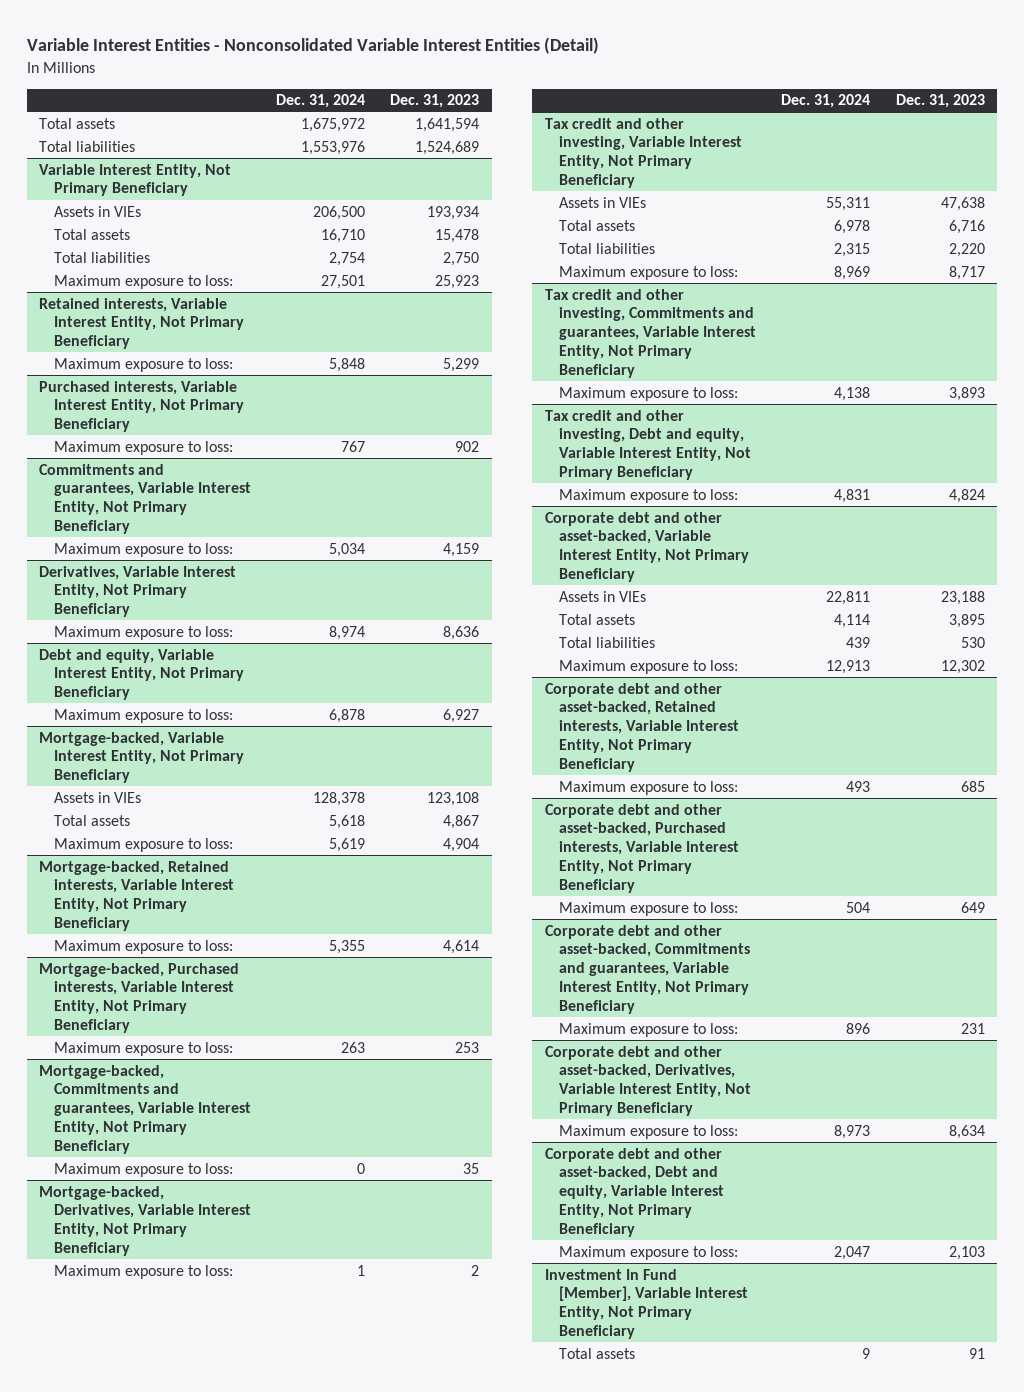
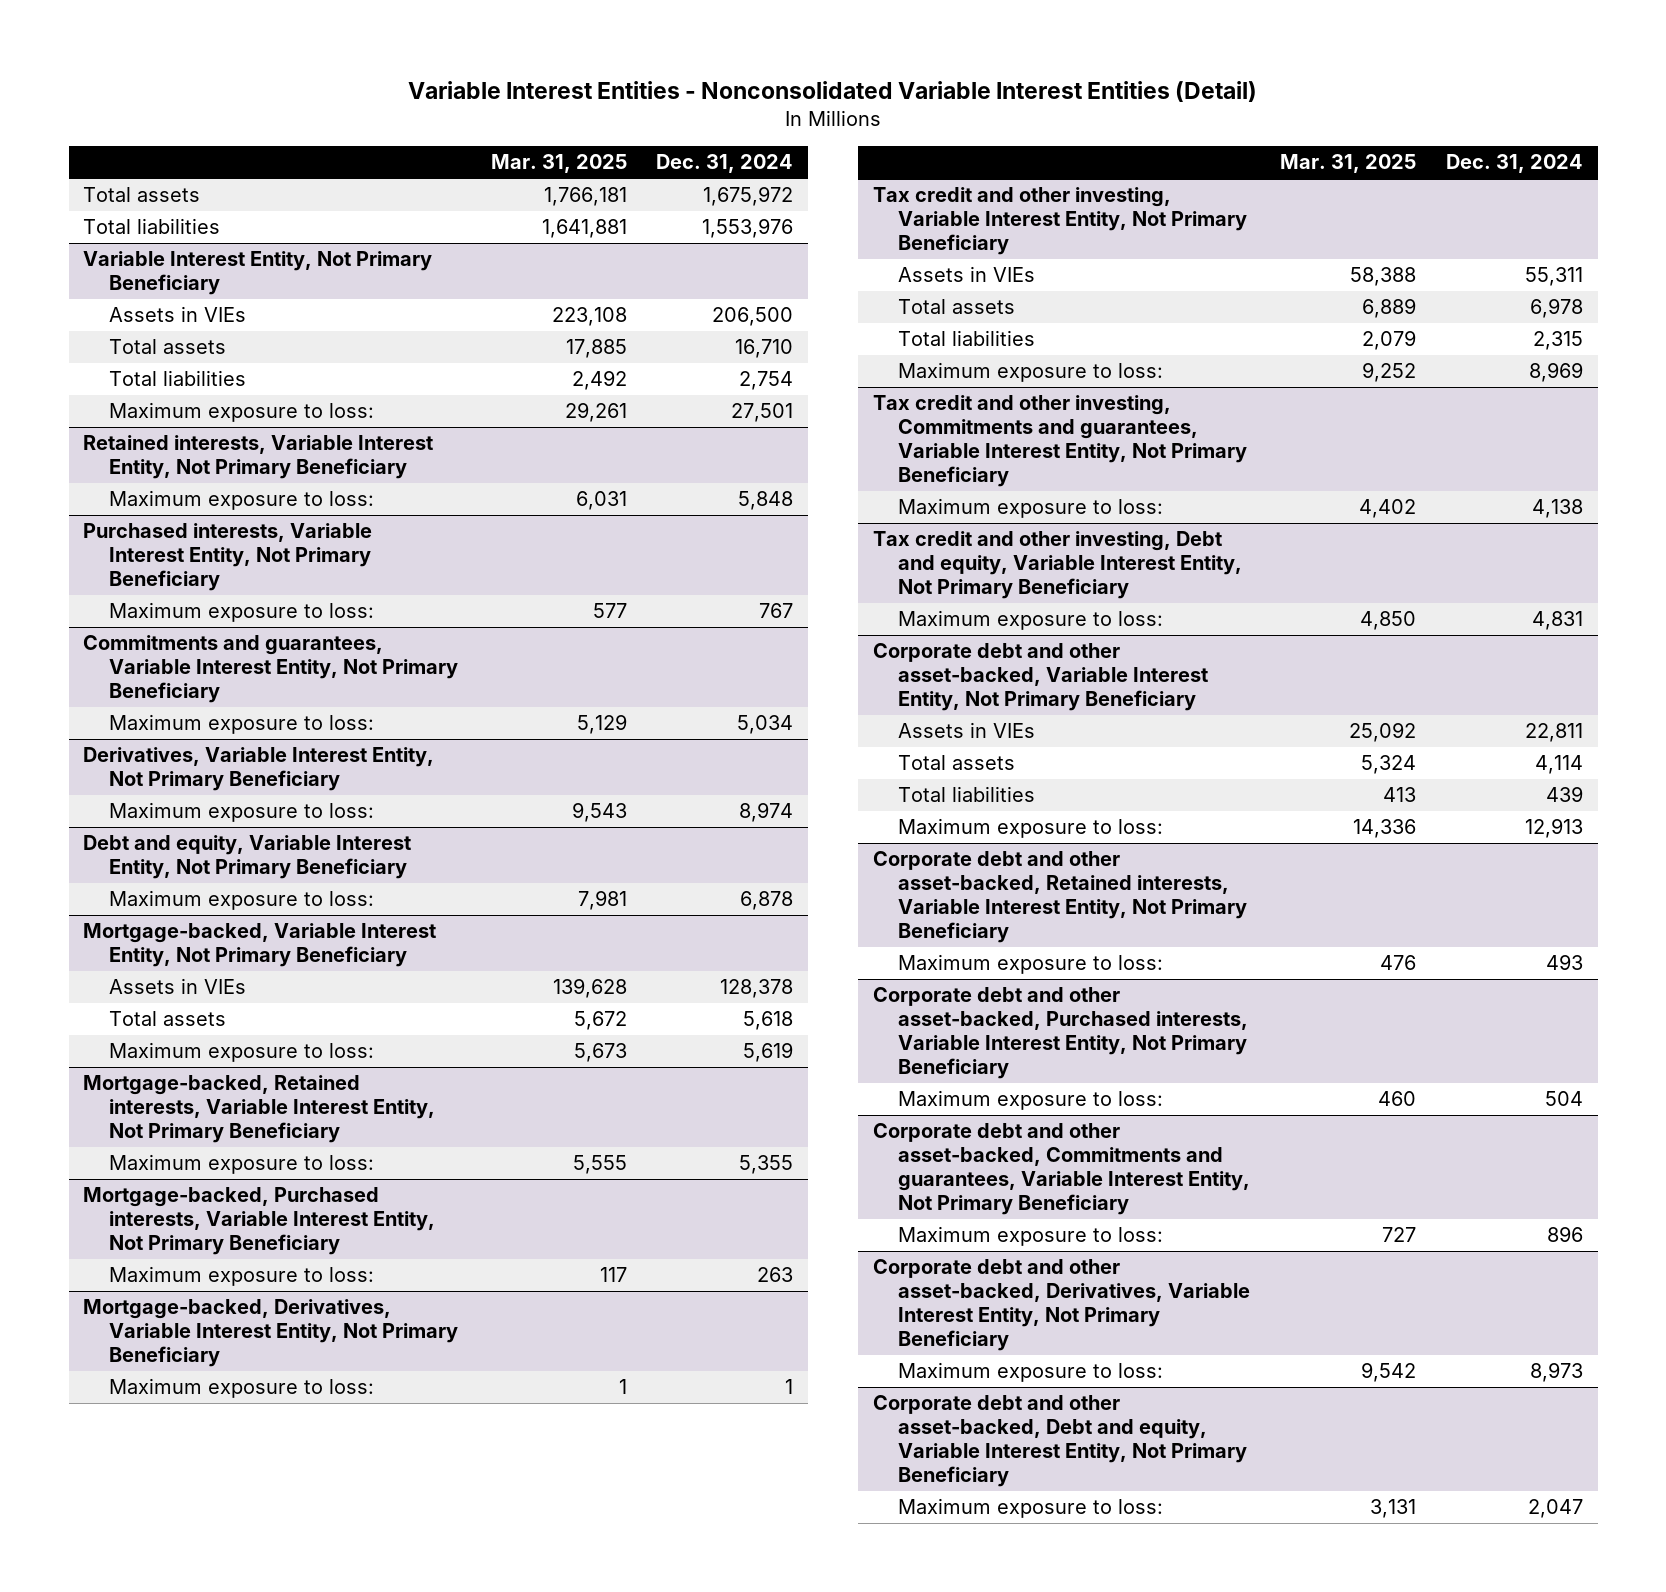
[390,94,480,109] Dec. 31, 2023 -> none
none -> [490,154,627,174] Mar. 31, 2025
[39,1064,251,1154] Mortgage-backed, Commitments and guarantees, Variable Interest Entity, Not Primary Beneficiary -> none
[53,1162,233,1177] Maximum exposure to loss: -> none
[544,1268,748,1339] Investment In Fund [Member], Variable Interest Entity, Not Primary Beneficiary -> none
[558,1347,635,1359] Total assets -> none

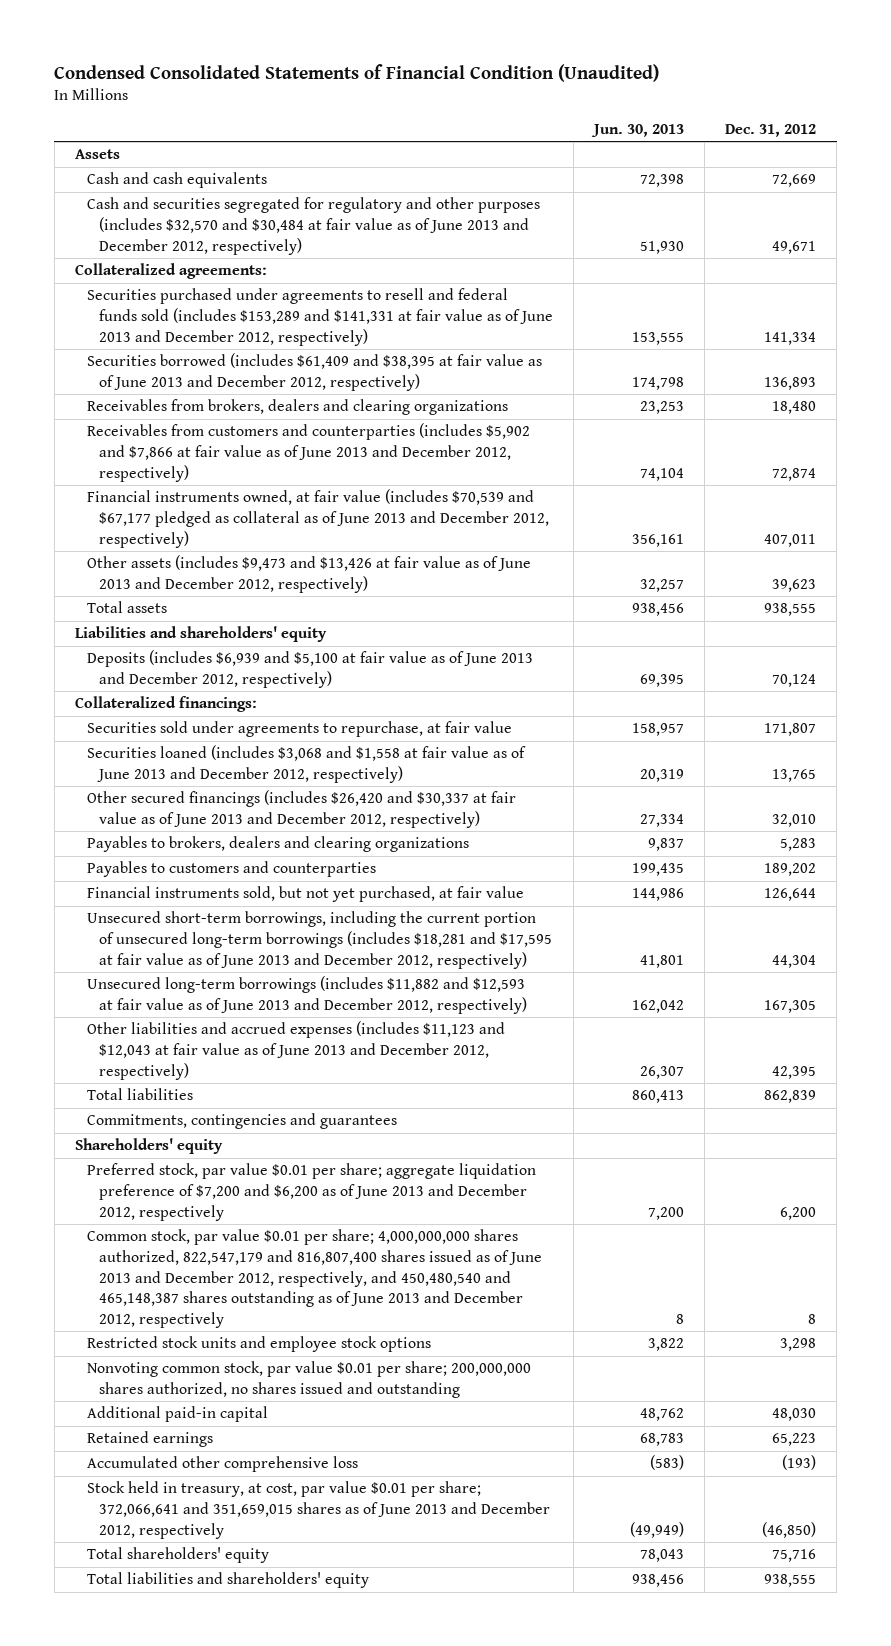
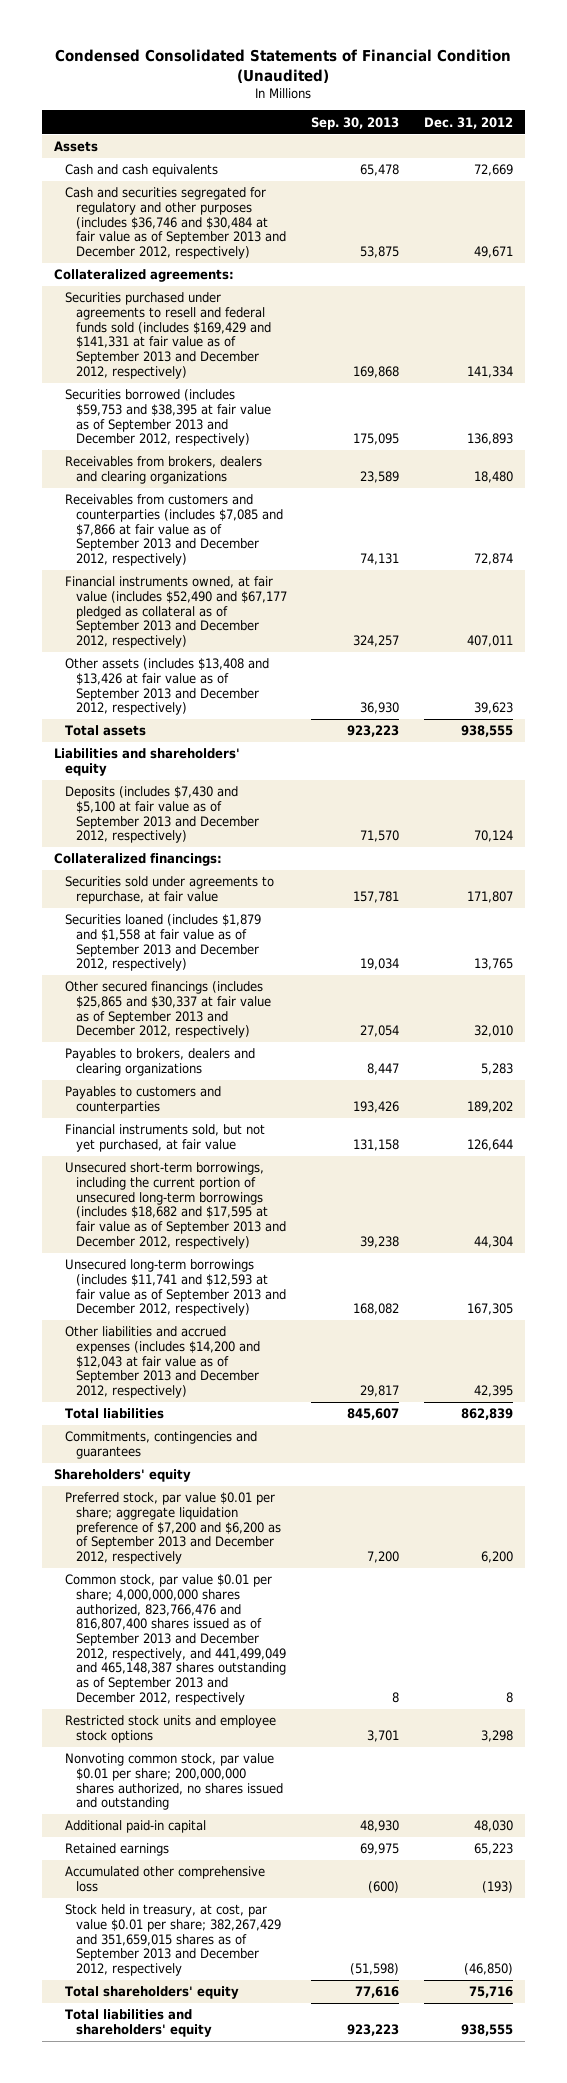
[591,123,685,137] Jun. 30, 2013 -> none
none -> [311,116,400,130] Sep. 30, 2013
[86,197,540,255] Cash and securities segregated for regulatory and other purposes (includes $32,570 and $30,484 at fair value as of June 2013 and December 2012, respectively) -> [64,187,286,259] Cash and securities segregated for regulatory and other purposes (includes $36,746 and $30,484 at fair value as of September 2013 and December 2012, respectively)
[86,288,554,346] Securities purchased under agreements to resell and federal funds sold (includes $153,289 and $141,331 at fair value as of June 2013 and December 2012, respectively) -> [64,292,271,379] Securities purchased under agreements to resell and federal funds sold (includes $169,429 and $141,331 at fair value as of September 2013 and December 2012, respectively)
[86,353,542,391] Securities borrowed (includes $61,409 and $38,395 at fair value as of June 2013 and December 2012, respectively) -> [64,389,271,447] Securities borrowed (includes $59,753 and $38,395 at fair value as of September 2013 and December 2012, respectively)
[86,423,530,482] Receivables from customers and counterparties (includes $5,902 and $7,866 at fair value as of June 2013 and December 2012, respectively) -> [64,494,283,566] Receivables from customers and counterparties (includes $7,085 and $7,866 at fair value as of September 2013 and December 2012, respectively)
[86,489,550,548] Financial instruments owned, at fair value (includes $70,539 and $67,177 pledged as collateral as of June 2013 and December 2012, respectively) -> [64,576,287,648] Financial instruments owned, at fair value (includes $52,490 and $67,177 pledged as collateral as of September 2013 and December 2012, respectively)
[86,555,531,593] Other assets (includes $9,473 and $13,426 at fair value as of June 2013 and December 2012, respectively) -> [64,658,269,716] Other assets (includes $13,408 and $13,426 at fair value as of September 2013 and December 2012, respectively)
[86,650,533,688] Deposits (includes $6,939 and $5,100 at fair value as of June 2013 and December 2012, respectively) -> [64,786,259,844] Deposits (includes $7,430 and $5,100 at fair value as of September 2013 and December 2012, respectively)
[86,745,526,783] Securities loaned (includes $3,068 and $1,558 at fair value as of June 2013 and December 2012, respectively) -> [64,914,261,972] Securities loaned (includes $1,879 and $1,558 at fair value as of September 2013 and December 2012, respectively)
[86,790,516,828] Other secured financings (includes $26,420 and $30,337 at fair value as of June 2013 and December 2012, respectively) -> [64,981,271,1039] Other secured financings (includes $25,865 and $30,337 at fair value as of September 2013 and December 2012, respectively)
[86,911,553,969] Unsecured short-term borrowings, including the current portion of unsecured long-term borrowings (includes $18,281 and $17,595 at fair value as of June 2013 and December 2012, respectively) -> [64,1162,286,1249] Unsecured short-term borrowings, including the current portion of unsecured long-term borrowings (includes $18,682 and $17,595 at fair value as of September 2013 and December 2012, respectively)
[86,976,528,1014] Unsecured long-term borrowings (includes $11,882 and $12,593 at fair value as of June 2013 and December 2012, respectively) -> [64,1259,286,1317] Unsecured long-term borrowings (includes $11,741 and $12,593 at fair value as of September 2013 and December 2012, respectively)
[86,1021,505,1080] Other liabilities and accrued expenses (includes $11,123 and $12,043 at fair value as of June 2013 and December 2012, respectively) -> [64,1326,260,1398] Other liabilities and accrued expenses (includes $14,200 and $12,043 at fair value as of September 2013 and December 2012, respectively)
[86,1163,536,1221] Preferred stock, par value $0.01 per share; aggregate liquidation preference of $7,200 and $6,200 as of June 2013 and December 2012, respectively -> [64,1492,281,1564] Preferred stock, par value $0.01 per share; aggregate liquidation preference of $7,200 and $6,200 as of September 2013 and December 2012, respectively
[86,1229,543,1328] Common stock, par value $0.01 per share; 4,000,000,000 shares authorized, 822,547,179 and 816,807,400 shares issued as of June 2013 and December 2012, respectively, and 450,480,540 and 465,148,387 shares outstanding as of June 2013 and December 2012, respectively -> [64,1574,286,1705] Common stock, par value $0.01 per share; 4,000,000,000 shares authorized, 823,766,476 and 816,807,400 shares issued as of September 2013 and December 2012, respectively, and 441,499,049 and 465,148,387 shares outstanding as of September 2013 and December 2012, respectively
[86,1481,551,1539] Stock held in treasury, at cost, par value $0.01 per share; 372,066,641 and 351,659,015 shares as of June 2013 and December 2012, respectively -> [64,1904,281,1976] Stock held in treasury, at cost, par value $0.01 per share; 382,267,429 and 351,659,015 shares as of September 2013 and December 2012, respectively

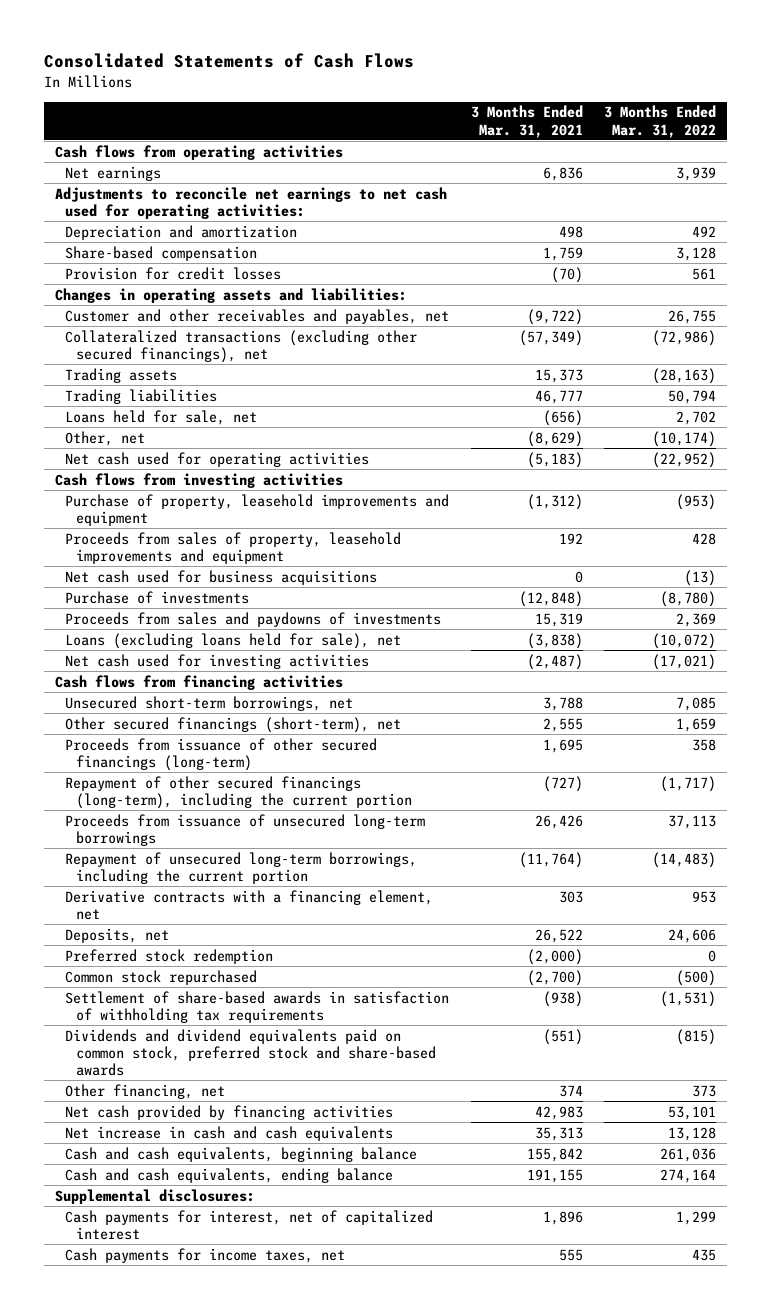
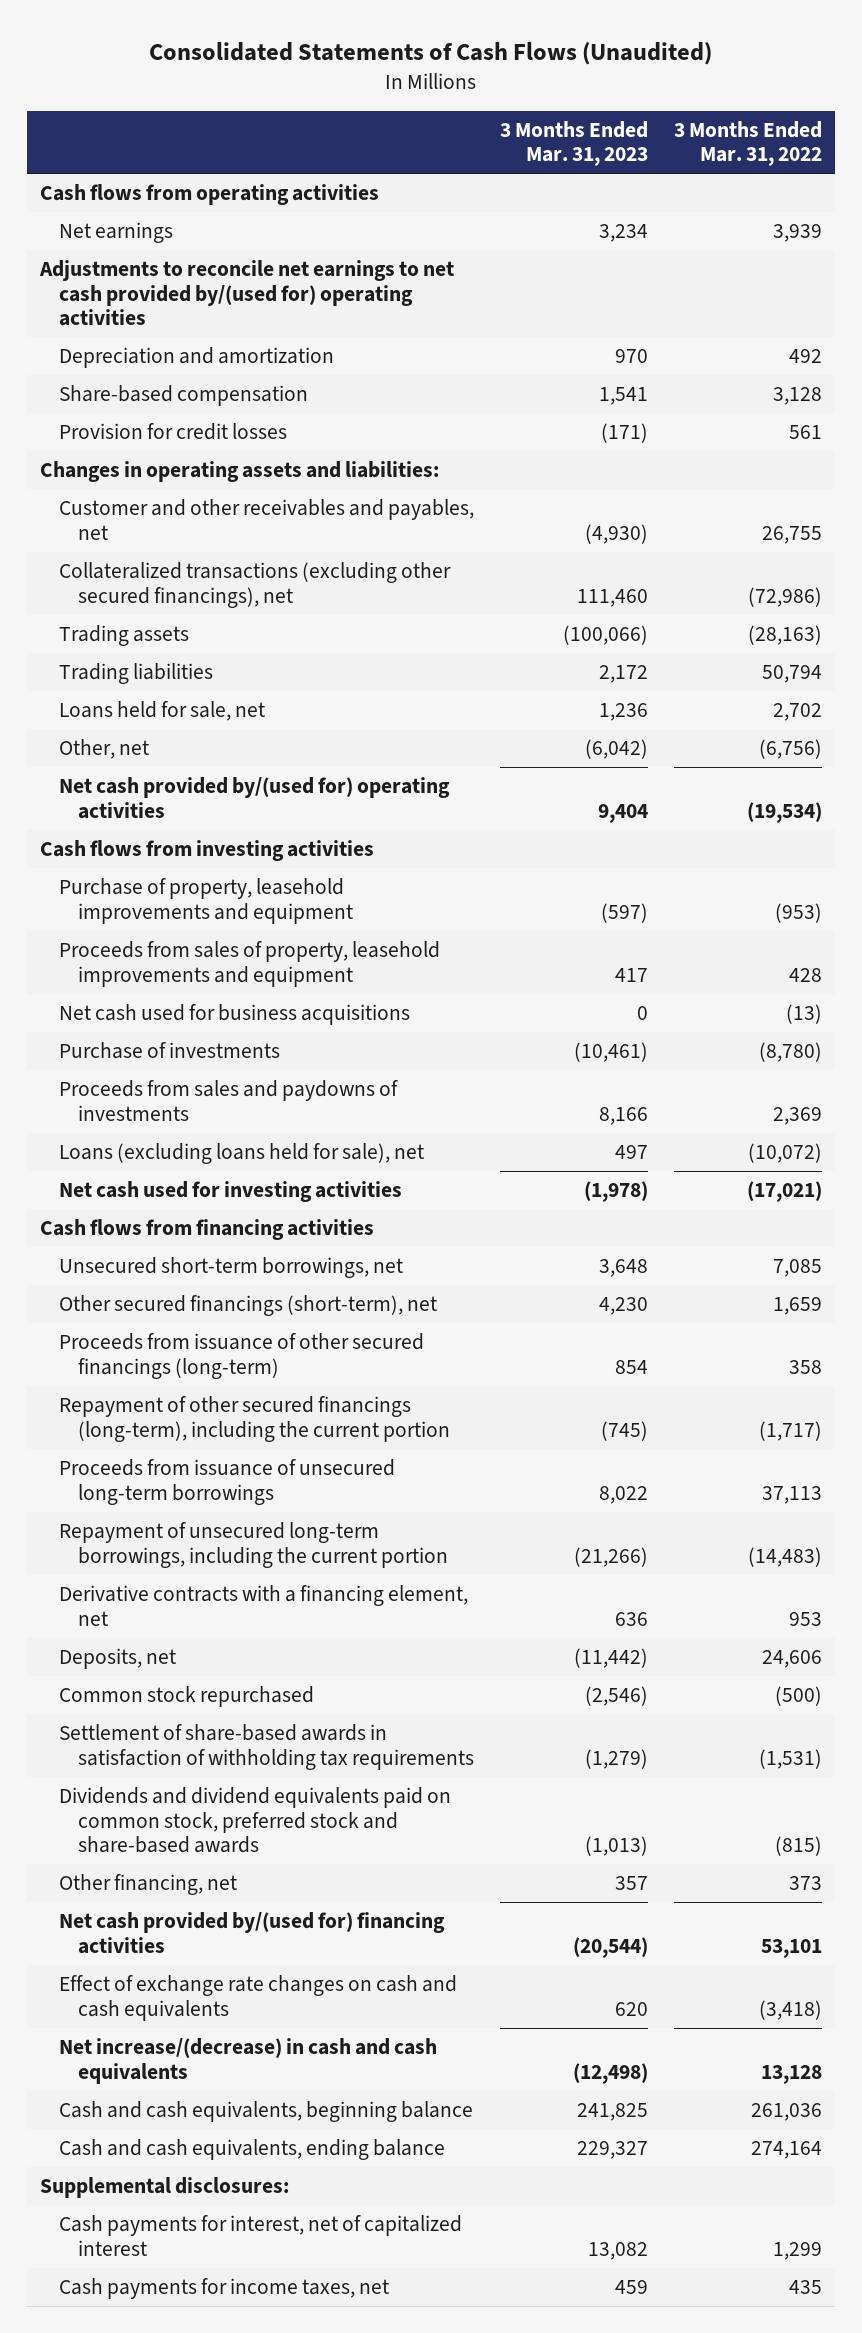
[44,52,415,68] Consolidated Statements of Cash Flows -> [149,42,713,66] Consolidated Statements of Cash Flows (Unaudited)
[470,105,583,138] 3 Months Ended Mar. 31, 2021 -> none
none -> [500,120,649,167] 3 Months Ended Mar. 31, 2023
[54,186,447,219] Adjustments to reconcile net earnings to net cash used for operating activities: -> [38,259,454,327] Adjustments to reconcile net earnings to net cash provided by/(used for) operating activities
[652,430,717,447] (10,174) -> [759,738,823,759] (6,756)
[65,451,370,467] Net cash used for operating activities -> [58,776,450,819] Net cash provided by/(used for) operating activities
[652,451,717,468] (22,952) -> [747,801,823,823] (19,534)
[65,948,274,964] Preferred stock redemption -> none
[65,1104,394,1120] Net cash provided by financing activities -> [58,1911,445,1954] Net cash provided by/(used for) financing activities
none -> [58,1974,457,2021] Effect of exchange rate changes on cash and cash equivalents
[65,1125,394,1141] Net increase in cash and cash equivalents -> [58,2037,437,2084] Net increase/(decrease) in cash and cash equivalents

